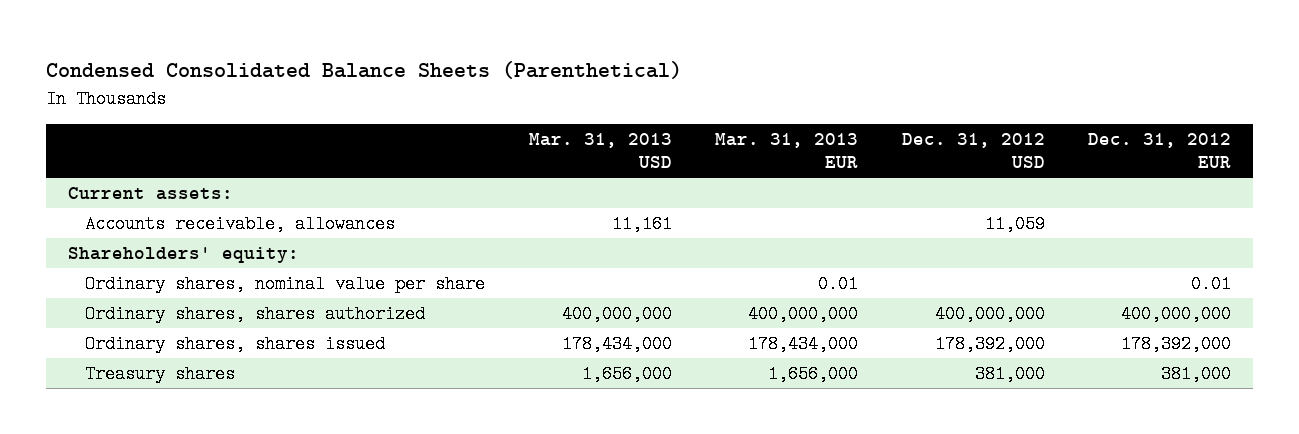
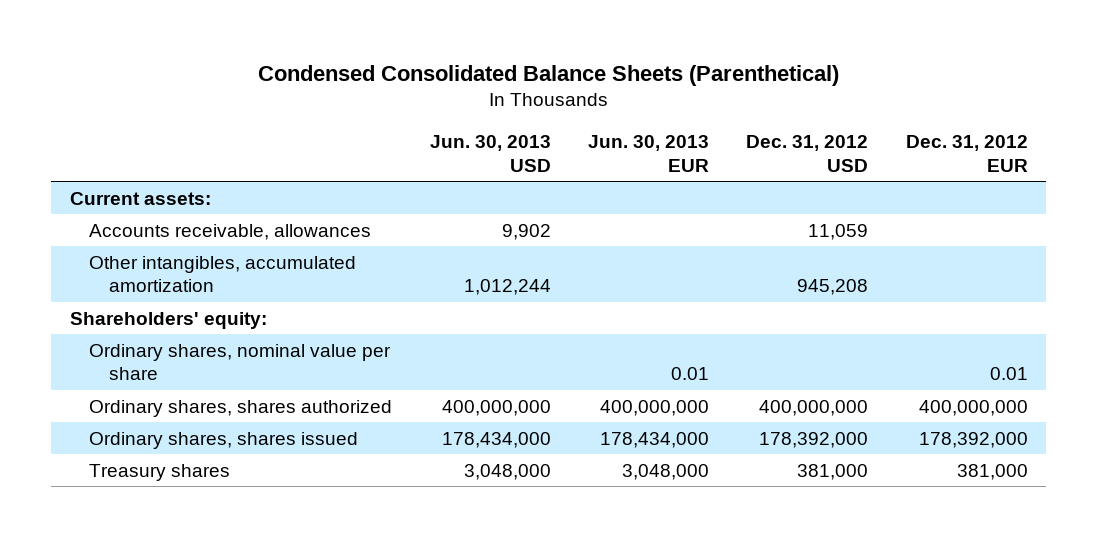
[528,133,672,169] Mar. 31, 2013 USD -> none
[715,133,859,169] Mar. 31, 2013 EUR -> none
none -> [429,134,551,172] Jun. 30, 2013 USD
none -> [587,134,709,172] Jun. 30, 2013 EUR
none -> [89,255,357,293] Other intangibles, accumulated amortization

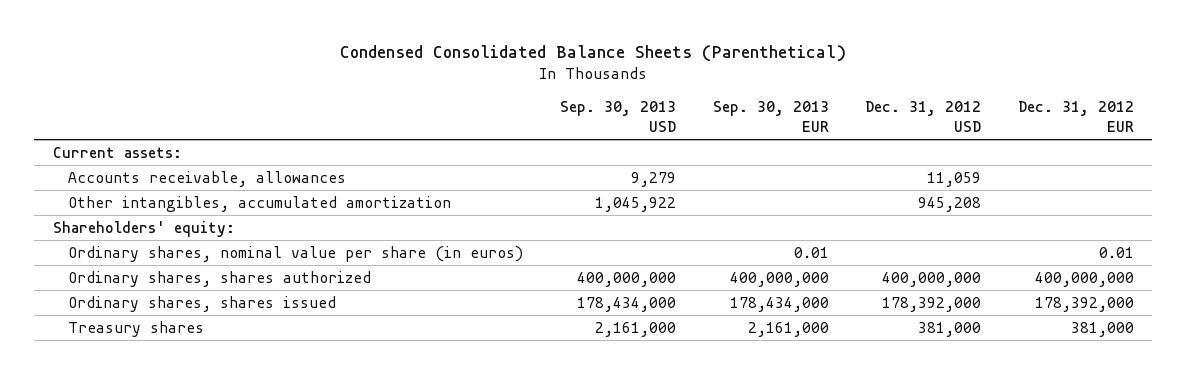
[429,134,551,172] Jun. 30, 2013 USD -> none
[587,134,709,172] Jun. 30, 2013 EUR -> none
none -> [559,100,676,132] Sep. 30, 2013 USD
none -> [712,100,829,132] Sep. 30, 2013 EUR
[89,343,392,381] Ordinary shares, nominal value per share -> [68,245,524,262] Ordinary shares, nominal value per share (in euros)

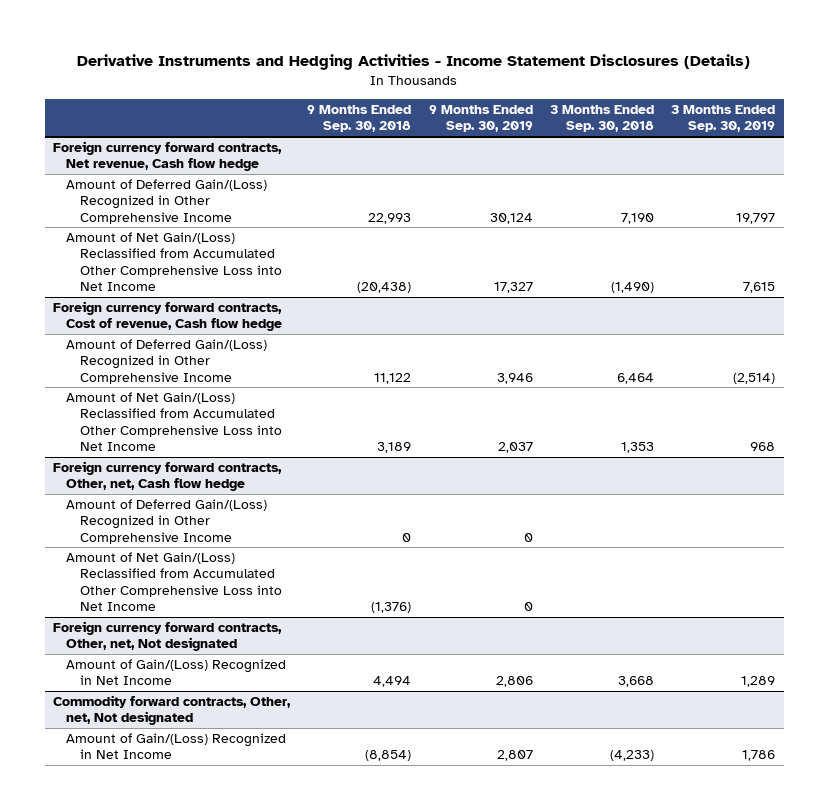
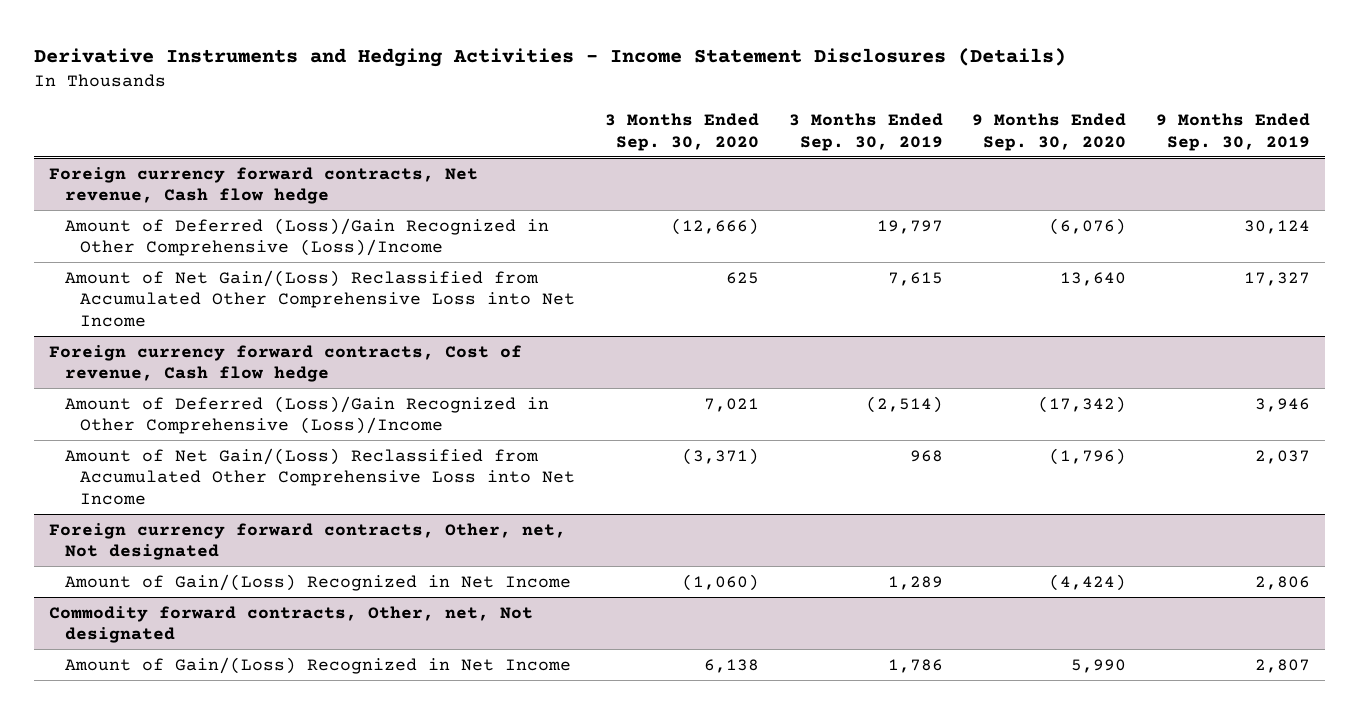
[307,105,412,133] 9 Months Ended Sep. 30, 2018 -> none
[549,105,654,133] 3 Months Ended Sep. 30, 2018 -> none
none -> [605,112,760,151] 3 Months Ended Sep. 30, 2020
none -> [972,112,1127,151] 9 Months Ended Sep. 30, 2020
[66,179,268,224] Amount of Deferred Gain/(Loss) Recognized in Other Comprehensive Income -> [64,217,549,257] Amount of Deferred (Loss)/Gain Recognized in Other Comprehensive (Loss)/Income
[66,339,268,384] Amount of Deferred Gain/(Loss) Recognized in Other Comprehensive Income -> [64,395,549,435] Amount of Deferred (Loss)/Gain Recognized in Other Comprehensive (Loss)/Income
[53,461,283,492] Foreign currency forward contracts, Other, net, Cash flow hedge -> none
[66,499,268,544] Amount of Deferred Gain/(Loss) Recognized in Other Comprehensive Income -> none
[66,552,282,612] Amount of Net Gain/(Loss) Reclassified from Accumulated Other Comprehensive Loss into Net Income -> none

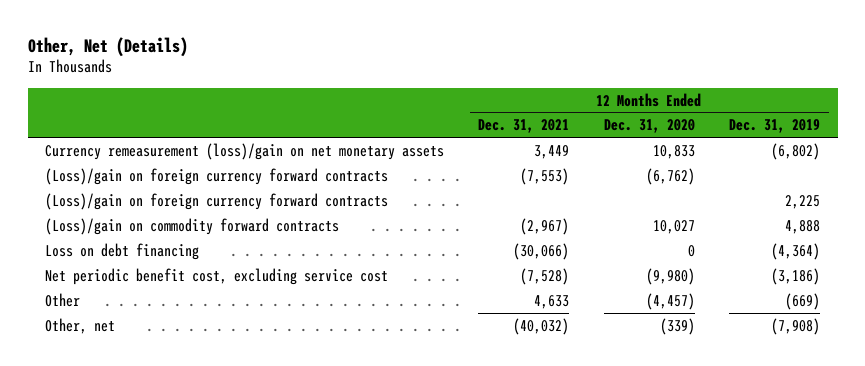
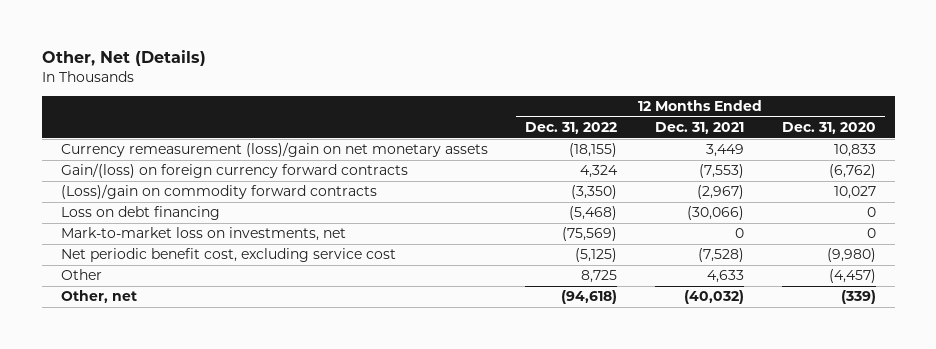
[729,119,821,134] Dec. 31, 2019 -> none
none -> [525,122,618,135] Dec. 31, 2022
[44,192,388,210] (Loss)/gain on foreign currency forward contracts -> none
[44,167,388,185] (Loss)/gain on foreign currency forward contracts -> [60,163,408,179] Gain/(loss) on foreign currency forward contracts
none -> [60,227,346,242] Mark-to-market loss on investments, net

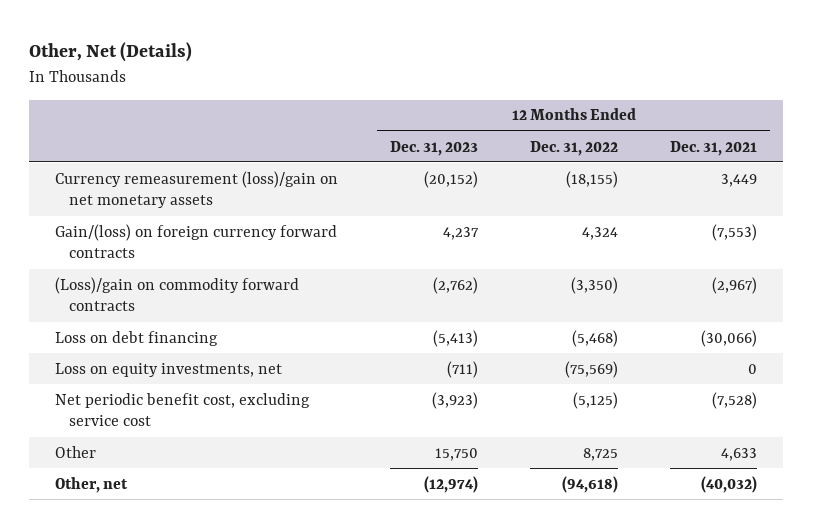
[781,122,876,135] Dec. 31, 2020 -> none
none -> [390,140,479,156] Dec. 31, 2023
[60,227,346,242] Mark-to-market loss on investments, net -> [55,362,283,377] Loss on equity investments, net

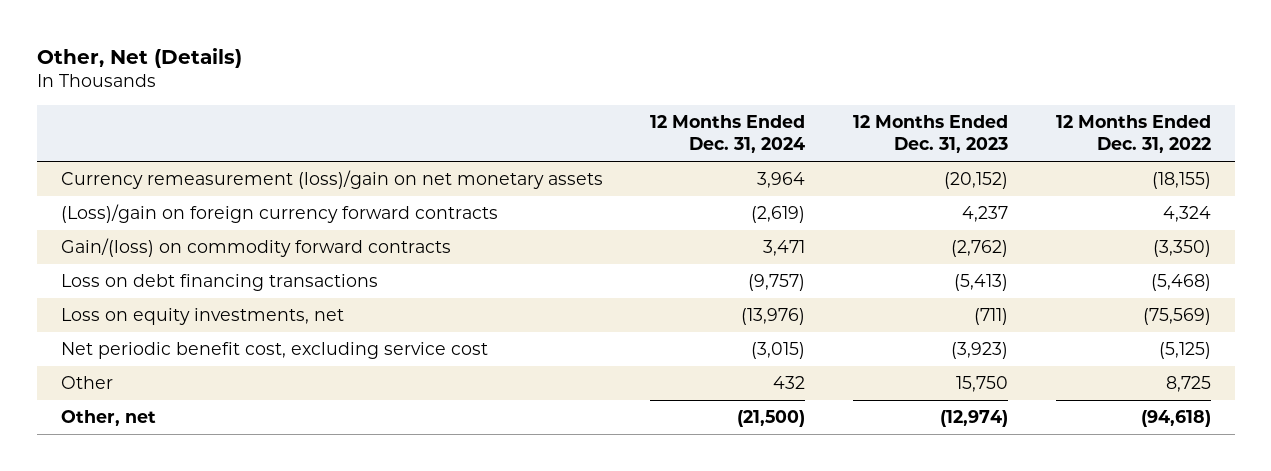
[670,140,758,156] Dec. 31, 2021 -> none
none -> [650,114,806,154] 12 Months Ended Dec. 31, 2024
[55,223,338,259] Gain/(loss) on foreign currency forward contracts -> [60,204,498,224] (Loss)/gain on foreign currency forward contracts
[55,276,300,312] (Loss)/gain on commodity forward contracts -> [60,238,451,258] Gain/(loss) on commodity forward contracts
[55,330,219,346] Loss on debt financing -> [60,274,378,292] Loss on debt financing transactions

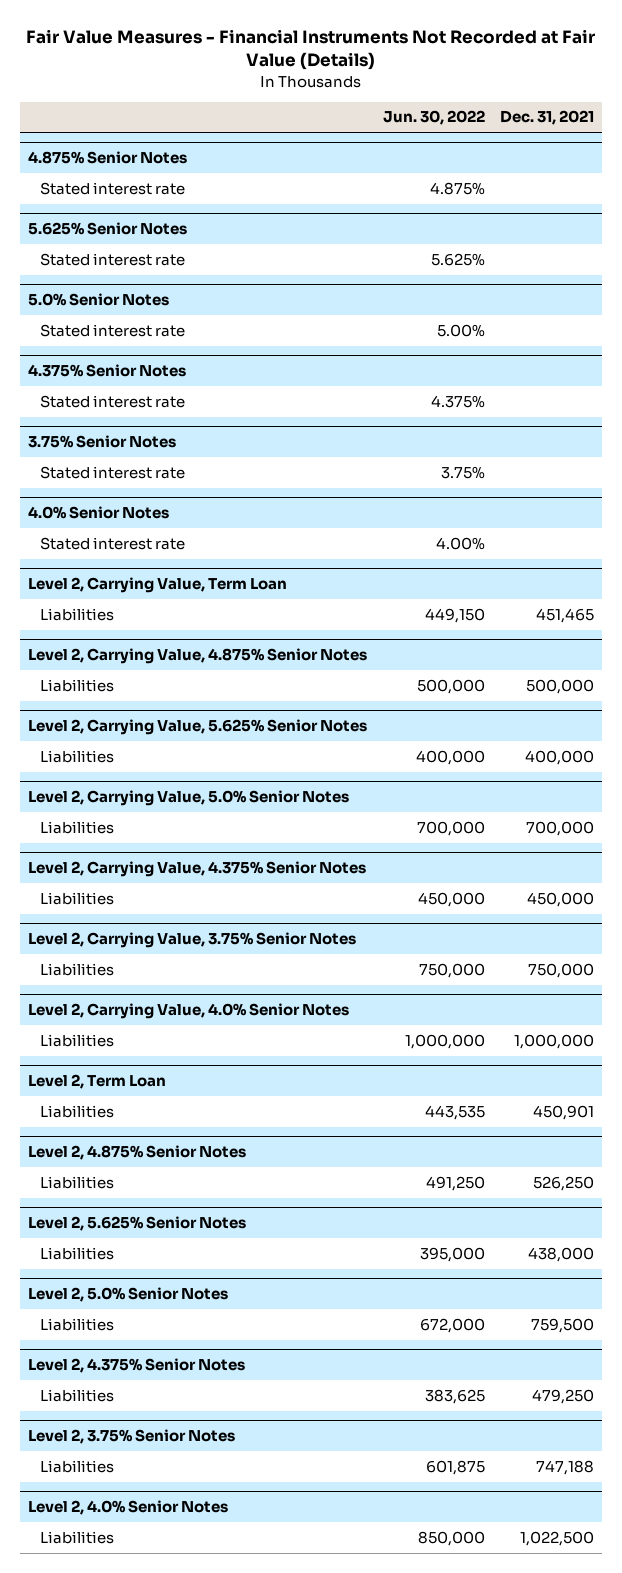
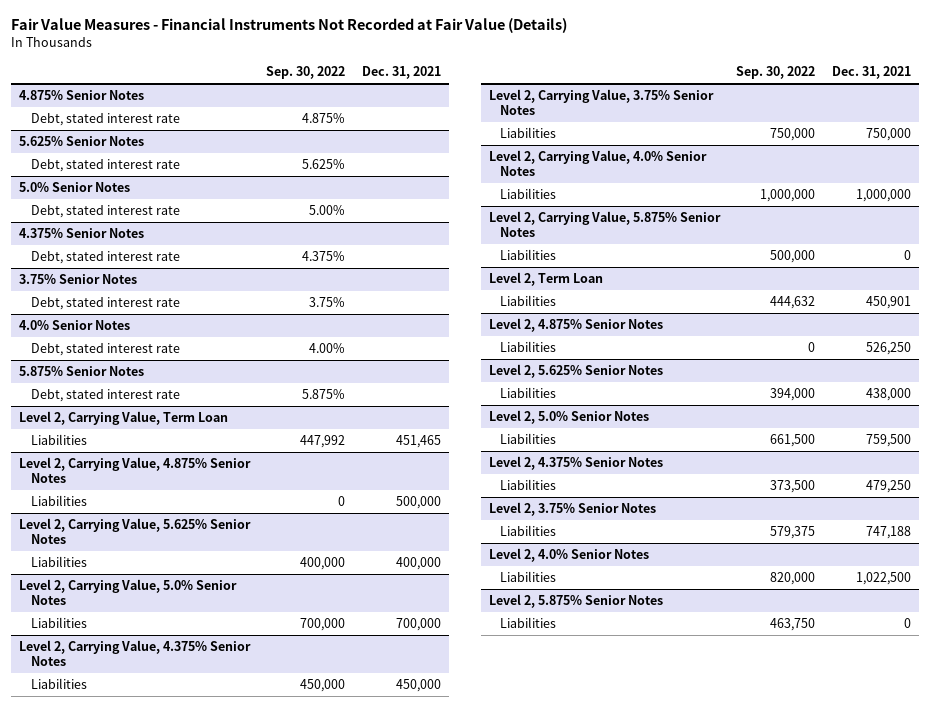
[382,110,485,126] Jun. 30, 2022 -> none
none -> [266,66,346,80] Sep. 30, 2022
[39,181,185,195] Stated interest rate -> [30,113,180,127] Debt, stated interest rate
[39,252,185,266] Stated interest rate -> [30,159,180,173] Debt, stated interest rate
[39,323,185,337] Stated interest rate -> [30,205,180,219] Debt, stated interest rate
[39,394,185,408] Stated interest rate -> [30,251,180,265] Debt, stated interest rate
[39,465,185,479] Stated interest rate -> [30,297,180,311] Debt, stated interest rate
[39,536,185,550] Stated interest rate -> [30,343,180,357] Debt, stated interest rate
none -> [18,366,144,377] 5.875% Senior Notes
none -> [30,389,180,403] Debt, stated interest rate
none -> [488,211,721,238] Level 2, Carrying Value, 5.875% Senior Notes
none -> [500,249,557,261] Liabilities
none -> [488,594,663,609] Level 2, 5.875% Senior Notes
none -> [500,617,557,629] Liabilities

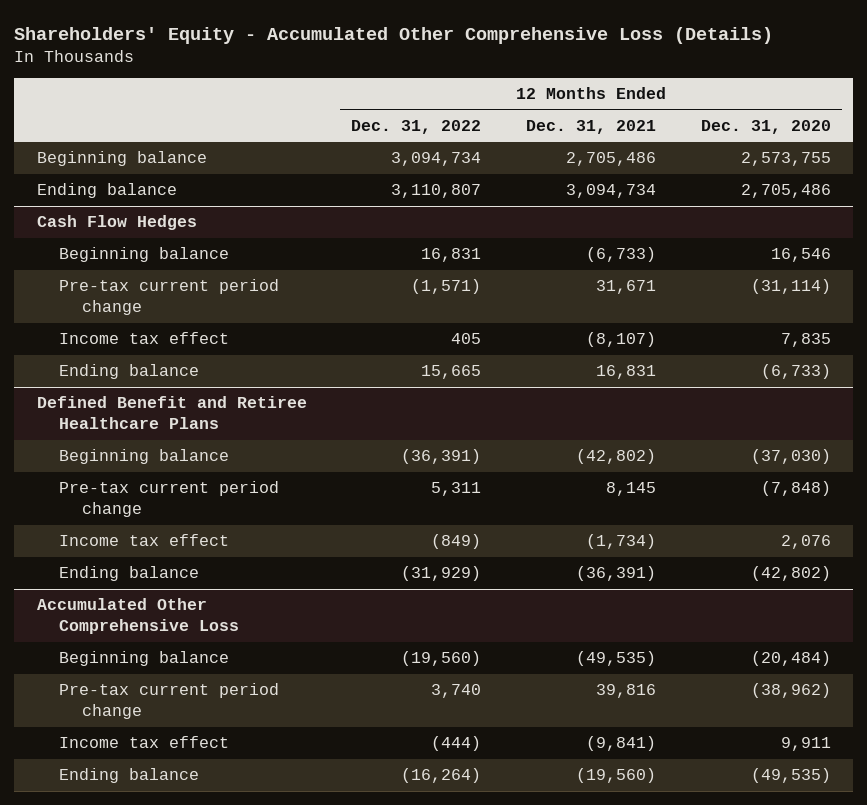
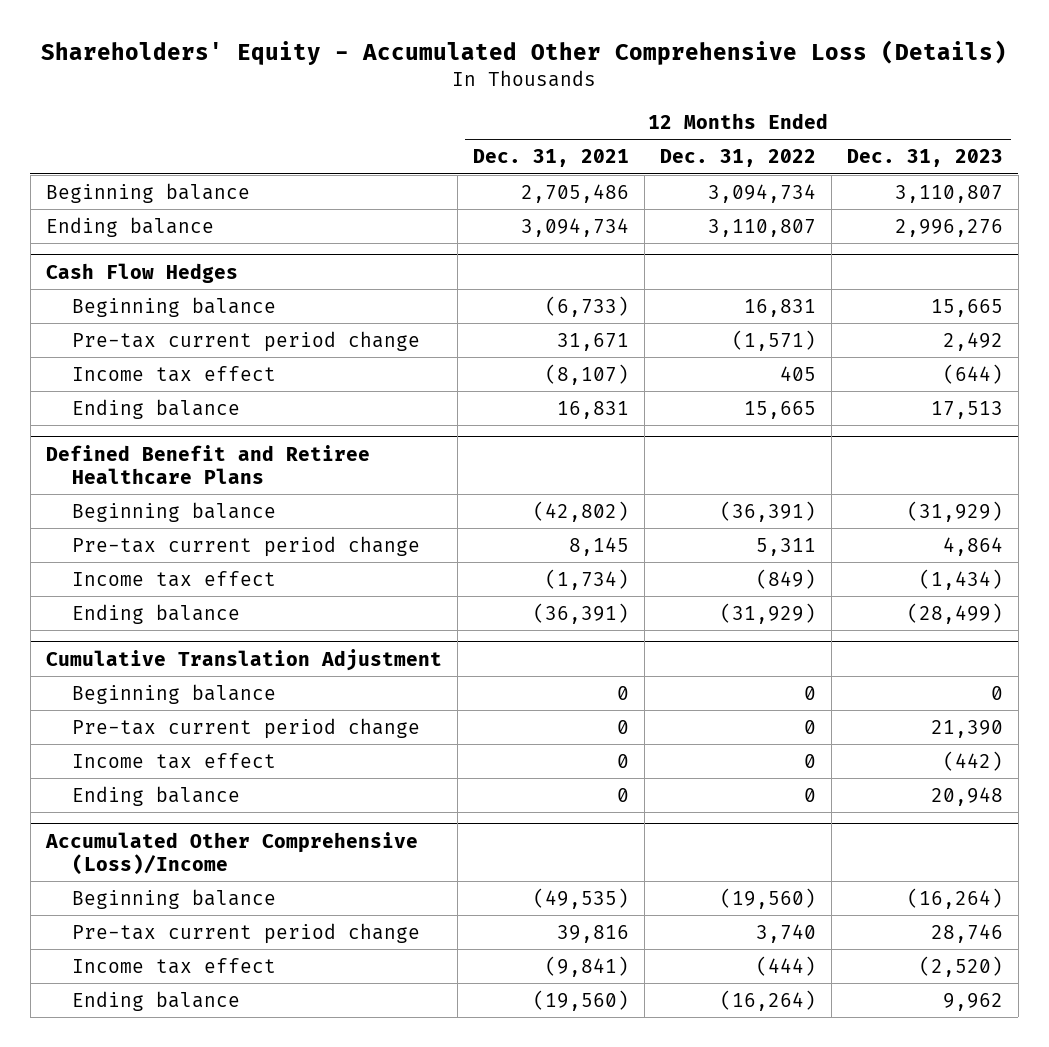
[700,119,831,134] Dec. 31, 2020 -> none
none -> [846,149,1003,168] Dec. 31, 2023
none -> [45,648,442,671] Cumulative Translation Adjustment
none -> [71,683,276,704] Beginning balance
none -> [71,717,420,739] Pre-tax current period change
none -> [71,752,276,769] Income tax effect
none -> [71,785,240,806] Ending balance
[36,598,240,635] Accumulated Other Comprehensive Loss -> [44,831,418,875] Accumulated Other Comprehensive (Loss)/Income

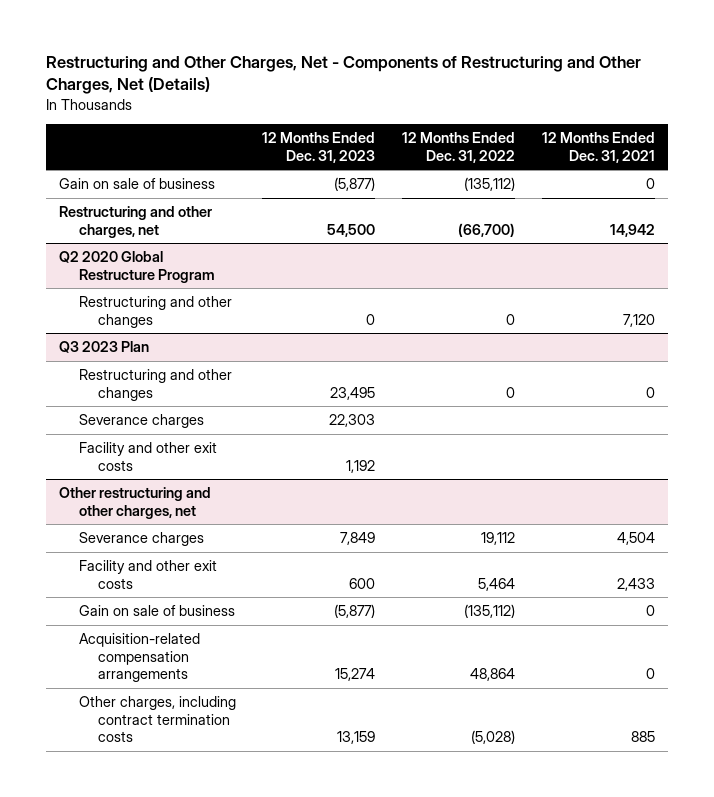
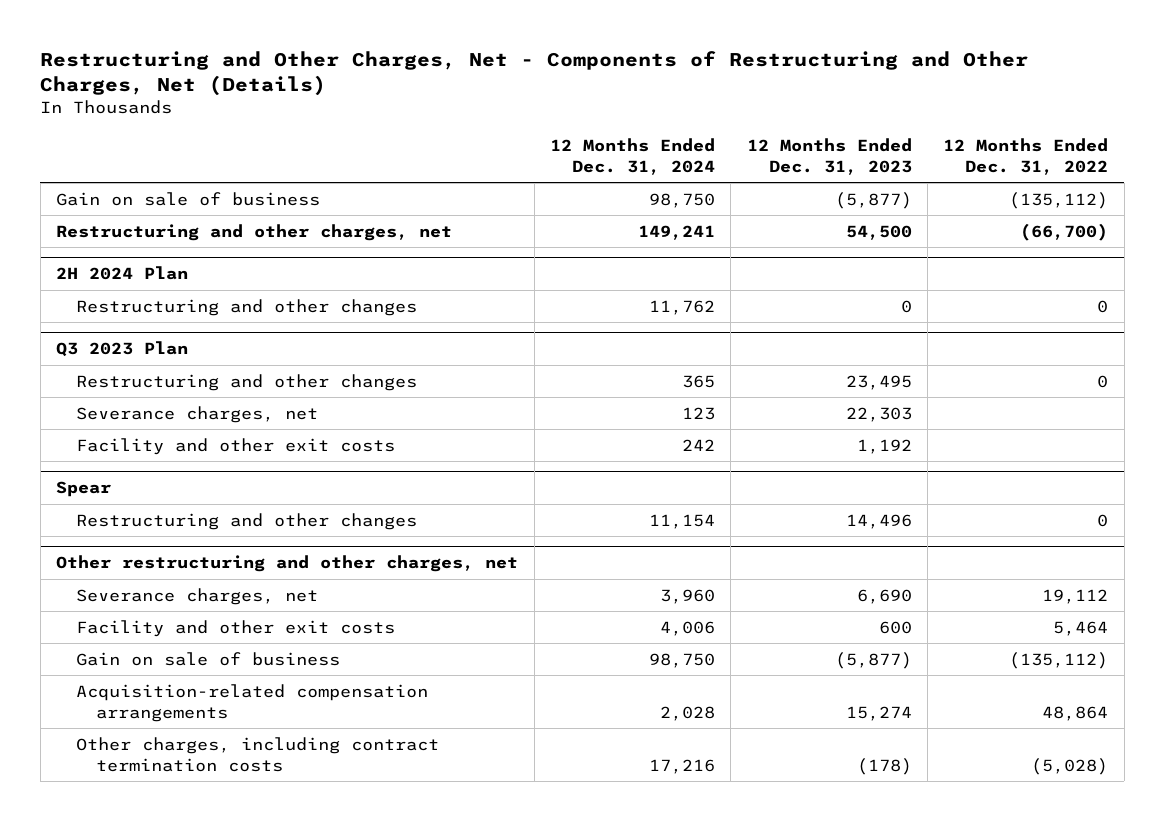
[541,132,655,163] 12 Months Ended Dec. 31, 2021 -> none
none -> [549,137,715,175] 12 Months Ended Dec. 31, 2024
[59,251,215,283] Q2 2020 Global Restructure Program -> none
none -> [56,266,189,281] 2H 2024 Plan
[78,414,204,429] Severance charges -> [76,405,319,423] Severance charges, net
none -> [56,481,112,498] Spear
none -> [76,512,418,530] Restructuring and other changes
[78,532,204,547] Severance charges -> [76,587,319,605] Severance charges, net
[340,532,376,546] 7,849 -> [856,588,912,604] 6,690
[337,731,376,745] 13,159 -> [856,757,912,775] (178)

